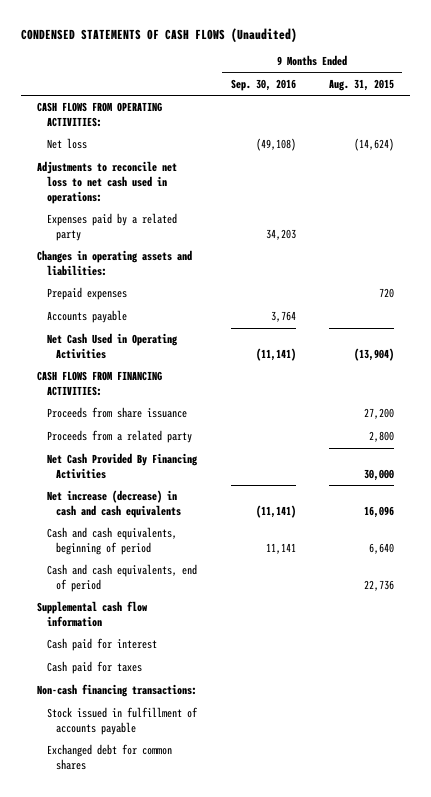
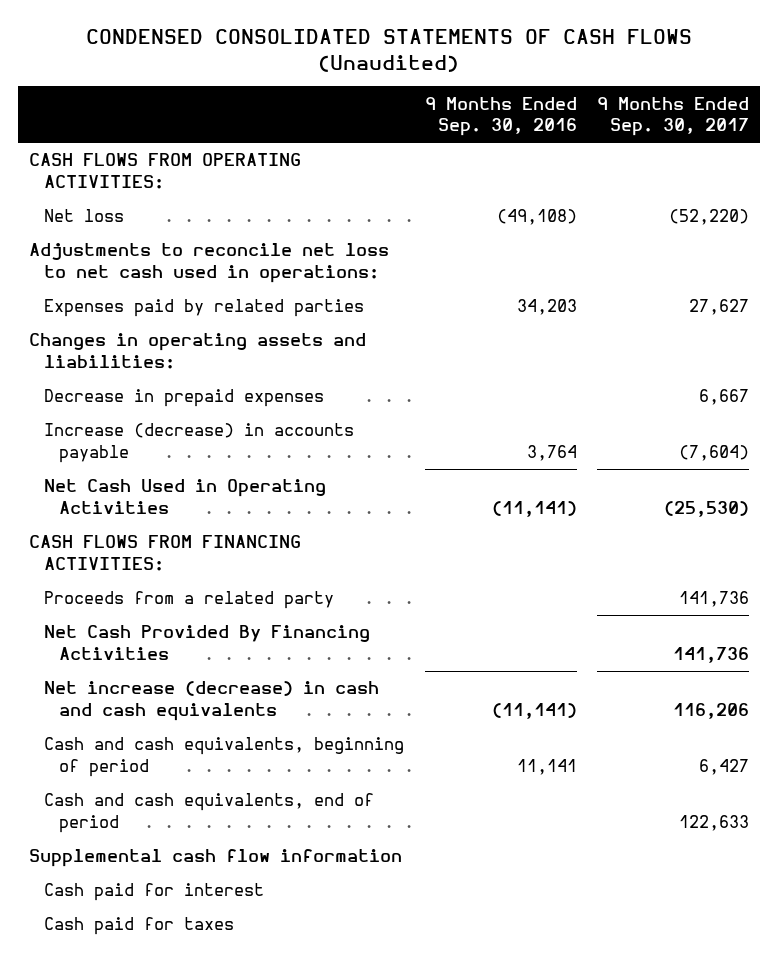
[20,27,297,42] CONDENSED STATEMENTS OF CASH FLOWS (Unaudited) -> [85,29,692,72] CONDENSED CONSOLIDATED STATEMENTS OF CASH FLOWS (Unaudited)
[328,78,394,91] Aug. 31, 2015 -> none
none -> [597,96,750,137] 9 Months Ended Sep. 30, 2017
[46,213,177,242] Expenses paid by a related party -> [43,299,364,318] Expenses paid by related parties
[46,287,127,301] Prepaid expenses -> [43,389,324,408] Decrease in prepaid expenses
[46,310,127,324] Accounts payable -> [43,423,354,463] Increase (decrease) in accounts payable
[46,407,187,419] Proceeds from share issuance -> none
[37,684,198,698] Non-cash financing transactions: -> none
[46,707,198,736] Stock issued in fulfillment of accounts payable -> none
[46,744,172,771] Exchanged debt for common shares -> none

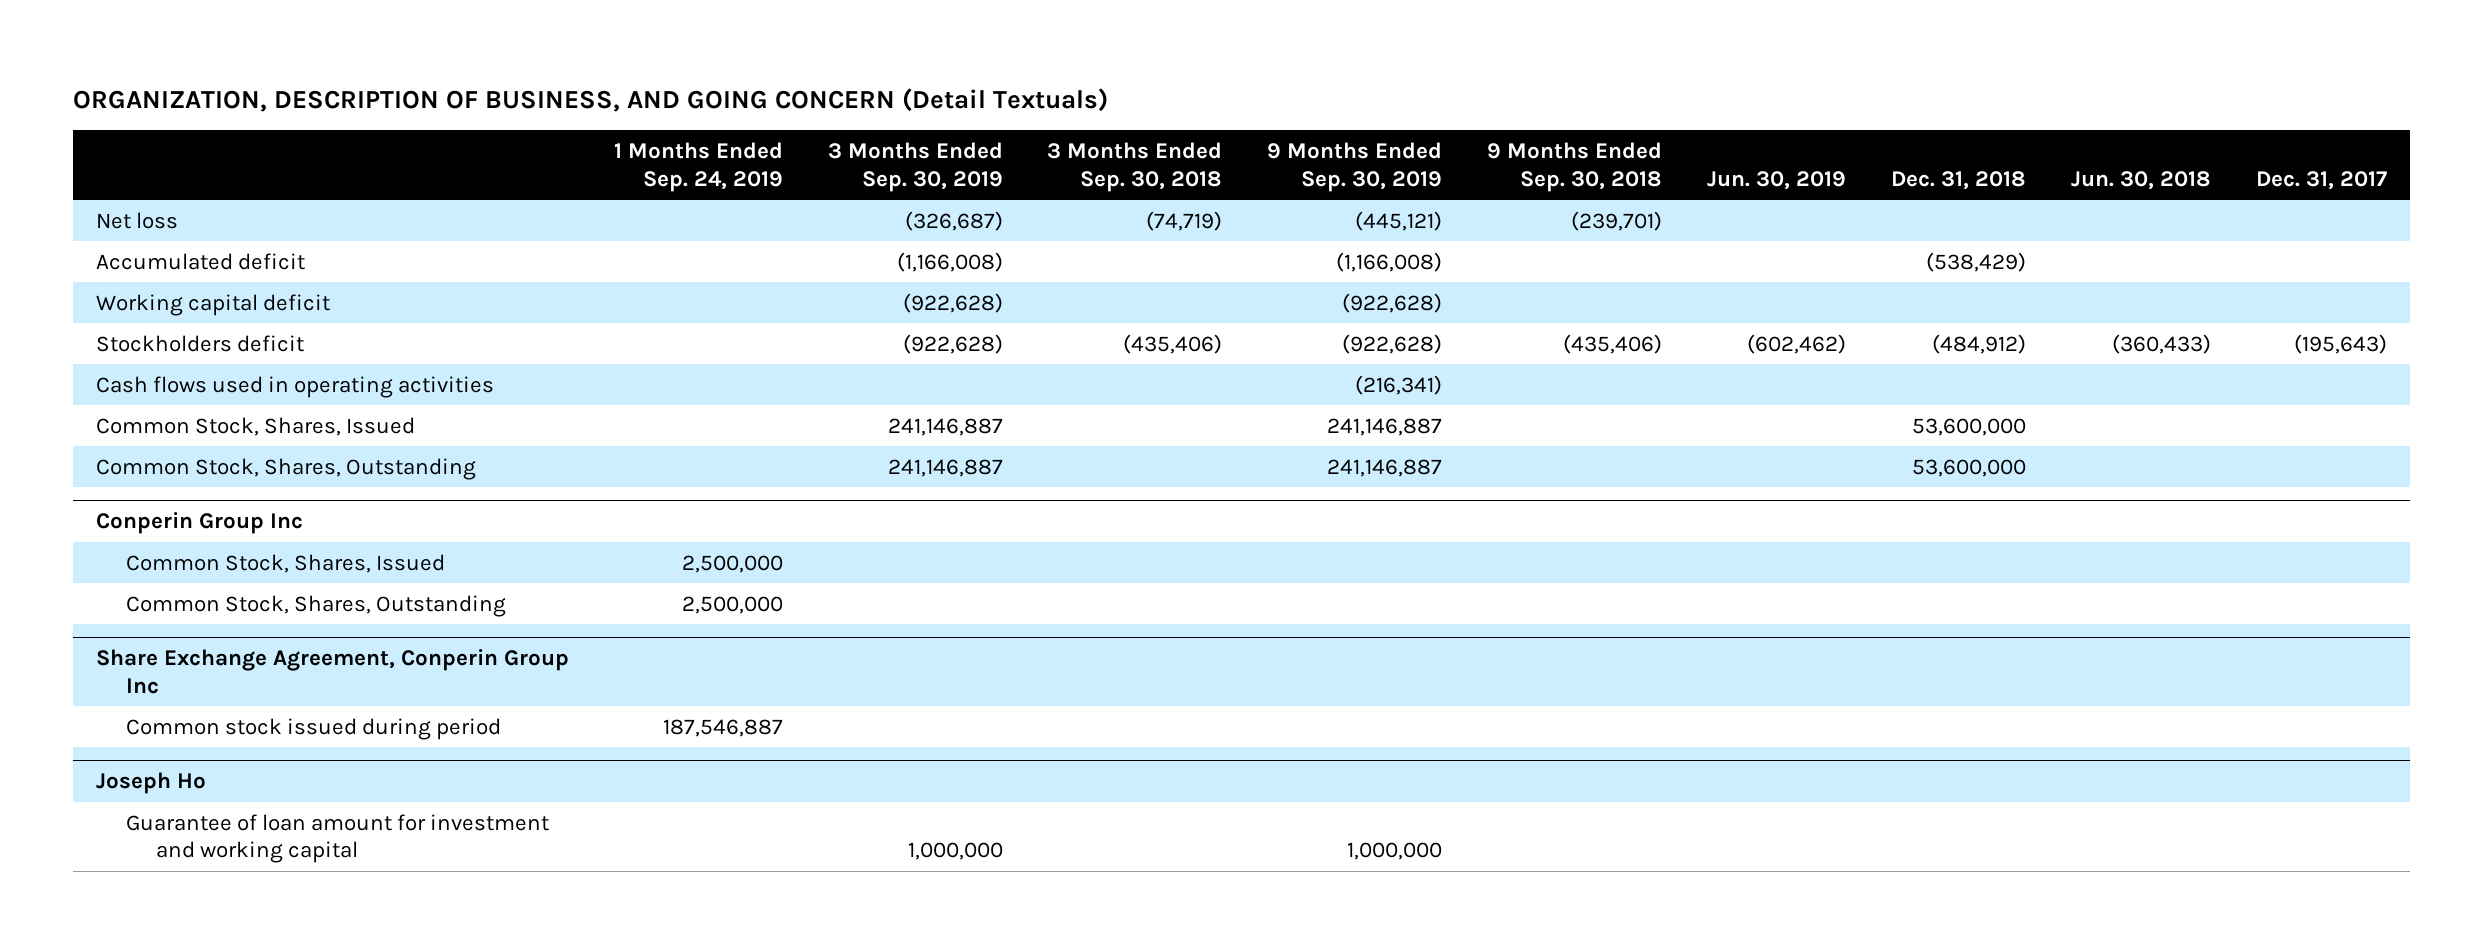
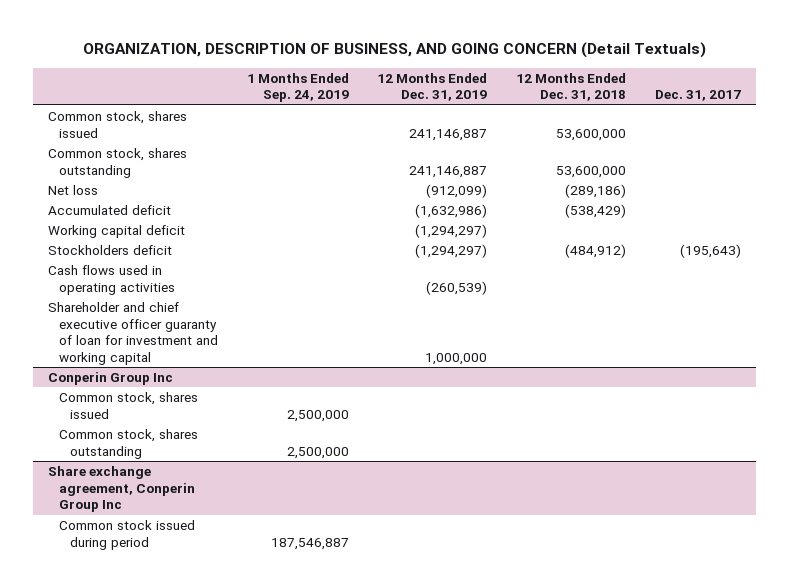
[827,142,1003,192] 3 Months Ended Sep. 30, 2019 -> none
[1047,142,1223,192] 3 Months Ended Sep. 30, 2018 -> none
[1267,142,1443,192] 9 Months Ended Sep. 30, 2019 -> none
[1487,142,1663,192] 9 Months Ended Sep. 30, 2018 -> none
[1707,170,1847,190] Jun. 30, 2019 -> none
[1891,170,2027,190] Dec. 31, 2018 -> none
[2071,170,2212,190] Jun. 30, 2018 -> none
none -> [377,72,488,102] 12 Months Ended Dec. 31, 2019
none -> [516,72,627,102] 12 Months Ended Dec. 31, 2018
none -> [47,110,187,138] Common stock, shares issued
none -> [47,147,187,178] Common stock, shares outstanding
[95,416,415,436] Common Stock, Shares, Issued -> none
[95,457,476,480] Common Stock, Shares, Outstanding -> none
none -> [47,301,218,365] Shareholder and chief executive officer guaranty of loan for investment and working capital
[126,553,446,573] Common Stock, Shares, Issued -> [58,391,198,419] Common stock, shares issued
[126,594,507,617] Common Stock, Shares, Outstanding -> [58,428,198,459] Common stock, shares outstanding
[95,649,569,694] Share Exchange Agreement, Conperin Group Inc -> [47,465,195,513] Share exchange agreement, Conperin Group Inc
[95,772,206,795] Joseph Ho -> none
[126,813,550,864] Guarantee of loan amount for investment and working capital -> none

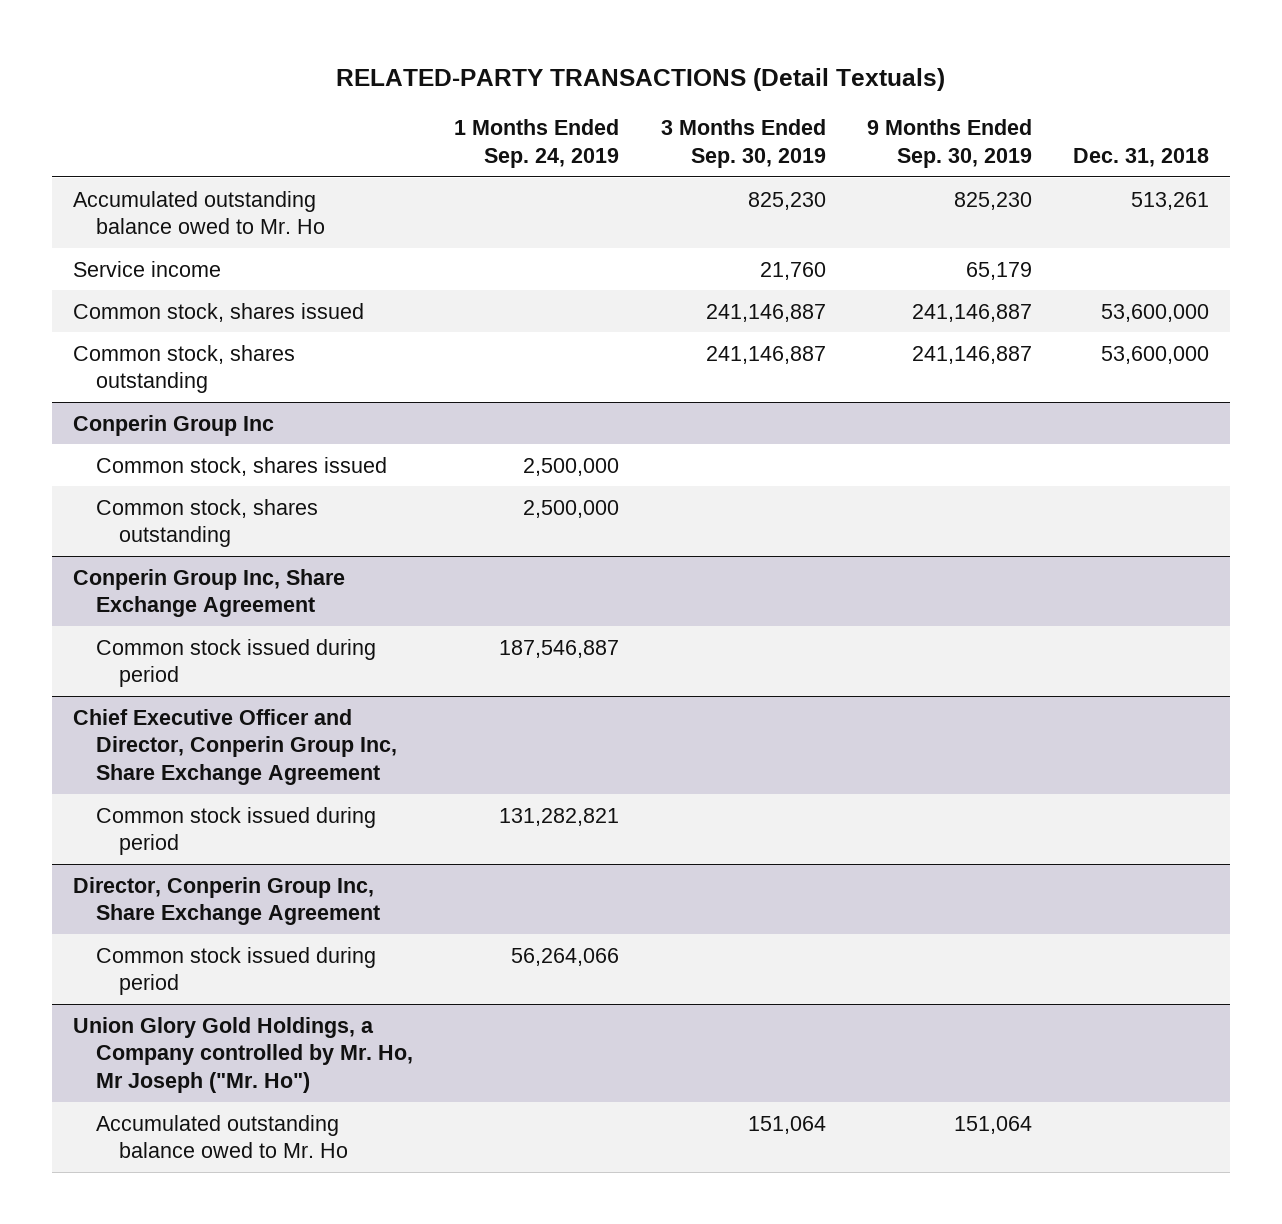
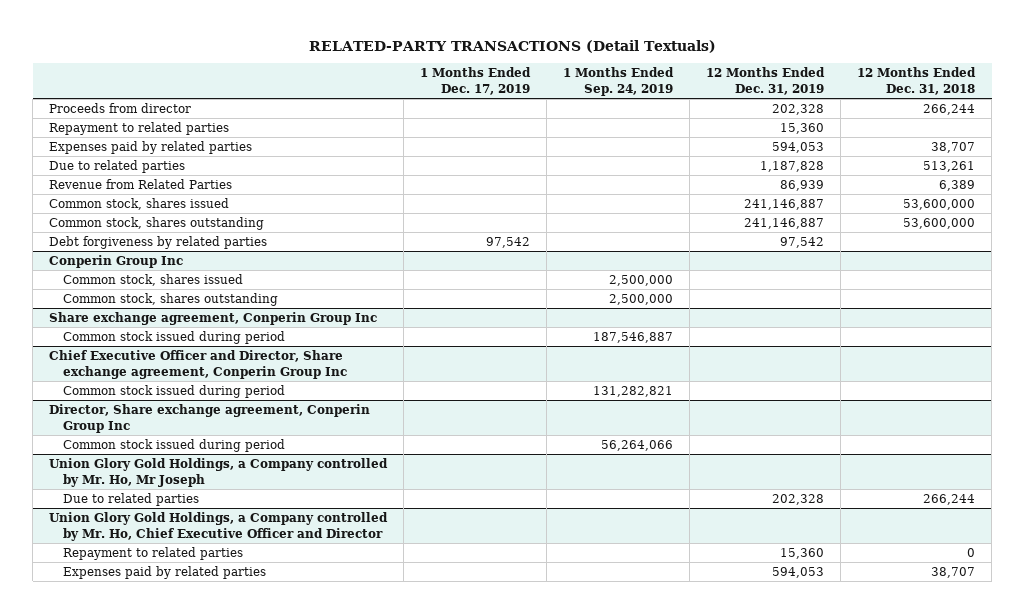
[660,119,826,169] 3 Months Ended Sep. 30, 2019 -> none
[866,119,1032,169] 9 Months Ended Sep. 30, 2019 -> none
[1073,148,1210,168] Dec. 31, 2018 -> none
none -> [420,67,532,95] 1 Months Ended Dec. 17, 2019
none -> [706,67,826,95] 12 Months Ended Dec. 31, 2019
none -> [857,67,977,95] 12 Months Ended Dec. 31, 2018
none -> [49,103,192,114] Proceeds from director
none -> [49,122,230,136] Repayment to related parties
none -> [49,141,253,155] Expenses paid by related parties
[72,190,325,235] Accumulated outstanding balance owed to Mr. Ho -> [49,160,186,174] Due to related parties
[72,260,221,277] Service income -> [49,179,233,190] Revenue from Related Parties
none -> [49,236,268,250] Debt forgiveness by related parties
[72,568,345,618] Conperin Group Inc, Share Exchange Agreement -> [49,312,378,326] Share exchange agreement, Conperin Group Inc
[72,708,397,785] Chief Executive Officer and Director, Conperin Group Inc, Share Exchange Agreement -> [49,350,347,379] Chief Executive Officer and Director, Share exchange agreement, Conperin Group Inc
[72,876,380,926] Director, Conperin Group Inc, Share Exchange Agreement -> [49,404,371,433] Director, Share exchange agreement, Conperin Group Inc
[72,1016,413,1093] Union Glory Gold Holdings, a Company controlled by Mr. Ho, Mr Joseph ("Mr. Ho") -> [49,458,389,487] Union Glory Gold Holdings, a Company controlled by Mr. Ho, Mr Joseph
[95,1114,349,1159] Accumulated outstanding balance owed to Mr. Ho -> [62,493,199,507] Due to related parties
none -> [49,512,389,541] Union Glory Gold Holdings, a Company controlled by Mr. Ho, Chief Executive Officer and Director
none -> [62,547,243,561] Repayment to related parties
none -> [62,566,266,580] Expenses paid by related parties

